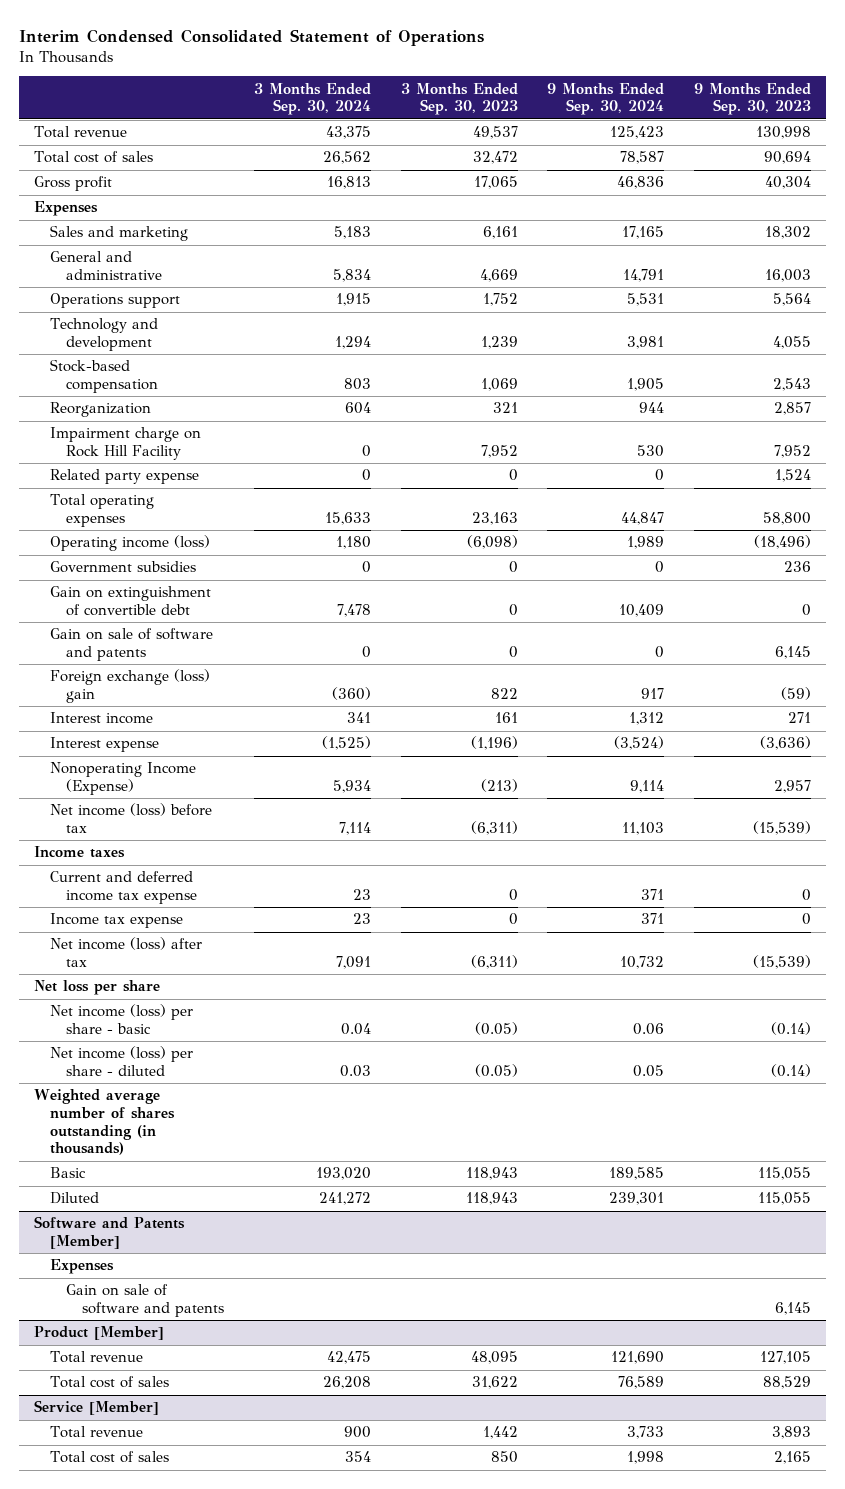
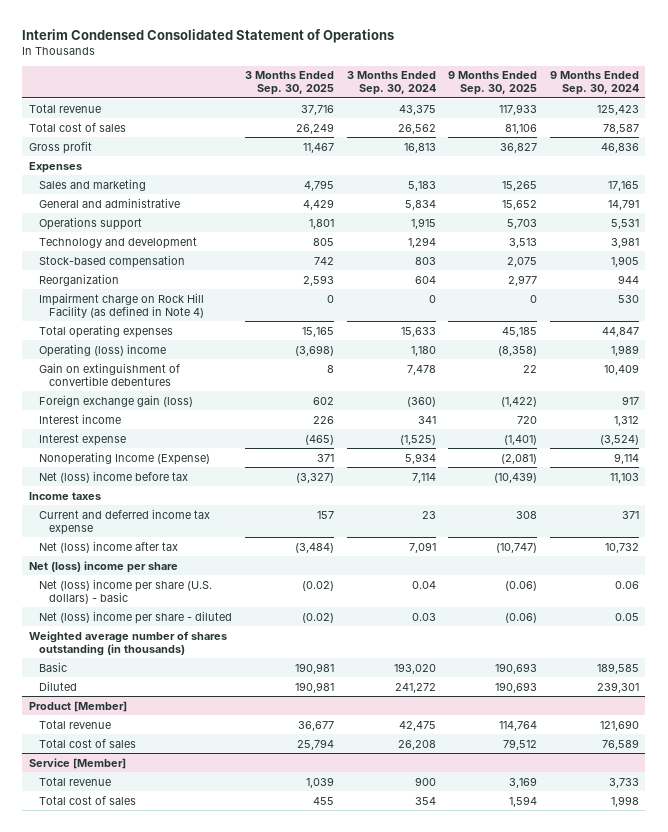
[400,82,518,116] 3 Months Ended Sep. 30, 2023 -> none
[694,82,812,116] 9 Months Ended Sep. 30, 2023 -> none
none -> [244,71,334,96] 3 Months Ended Sep. 30, 2025
none -> [448,71,538,96] 9 Months Ended Sep. 30, 2025
[49,469,199,485] Related party expense -> none
[49,427,201,461] Impairment charge on Rock Hill Facility -> [39,292,205,318] Impairment charge on Rock Hill Facility (as defined in Note 4)
[49,561,196,574] Government subsidies -> none
[49,628,213,662] Gain on sale of software and patents -> none
[49,535,210,552] Operating income (loss) -> [39,343,167,357] Operating (loss) income
[49,586,211,617] Gain on extinguishment of convertible debt -> [39,362,181,386] Gain on extinguishment of convertible debentures
[49,669,210,704] Foreign exchange (loss) gain -> [39,394,194,407] Foreign exchange gain (loss)
[49,803,212,834] Net income (loss) before tax -> [39,470,189,483] Net (loss) income before tax
[49,913,183,929] Income tax expense -> none
[49,937,202,968] Net income (loss) after tax -> [39,540,179,553] Net (loss) income after tax
[33,980,160,996] Net loss per share -> [28,560,178,573] Net (loss) income per share
[49,1004,193,1035] Net income (loss) per share - basic -> [39,578,213,604] Net (loss) income per share (U.S. dollars) - basic
[49,1046,193,1077] Net income (loss) per share - diluted -> [39,610,233,624] Net (loss) income per share - diluted
[33,1216,185,1250] Software and Patents [Member] -> none
[49,1259,114,1275] Expenses -> none
[65,1284,224,1318] Gain on sale of software and patents -> none

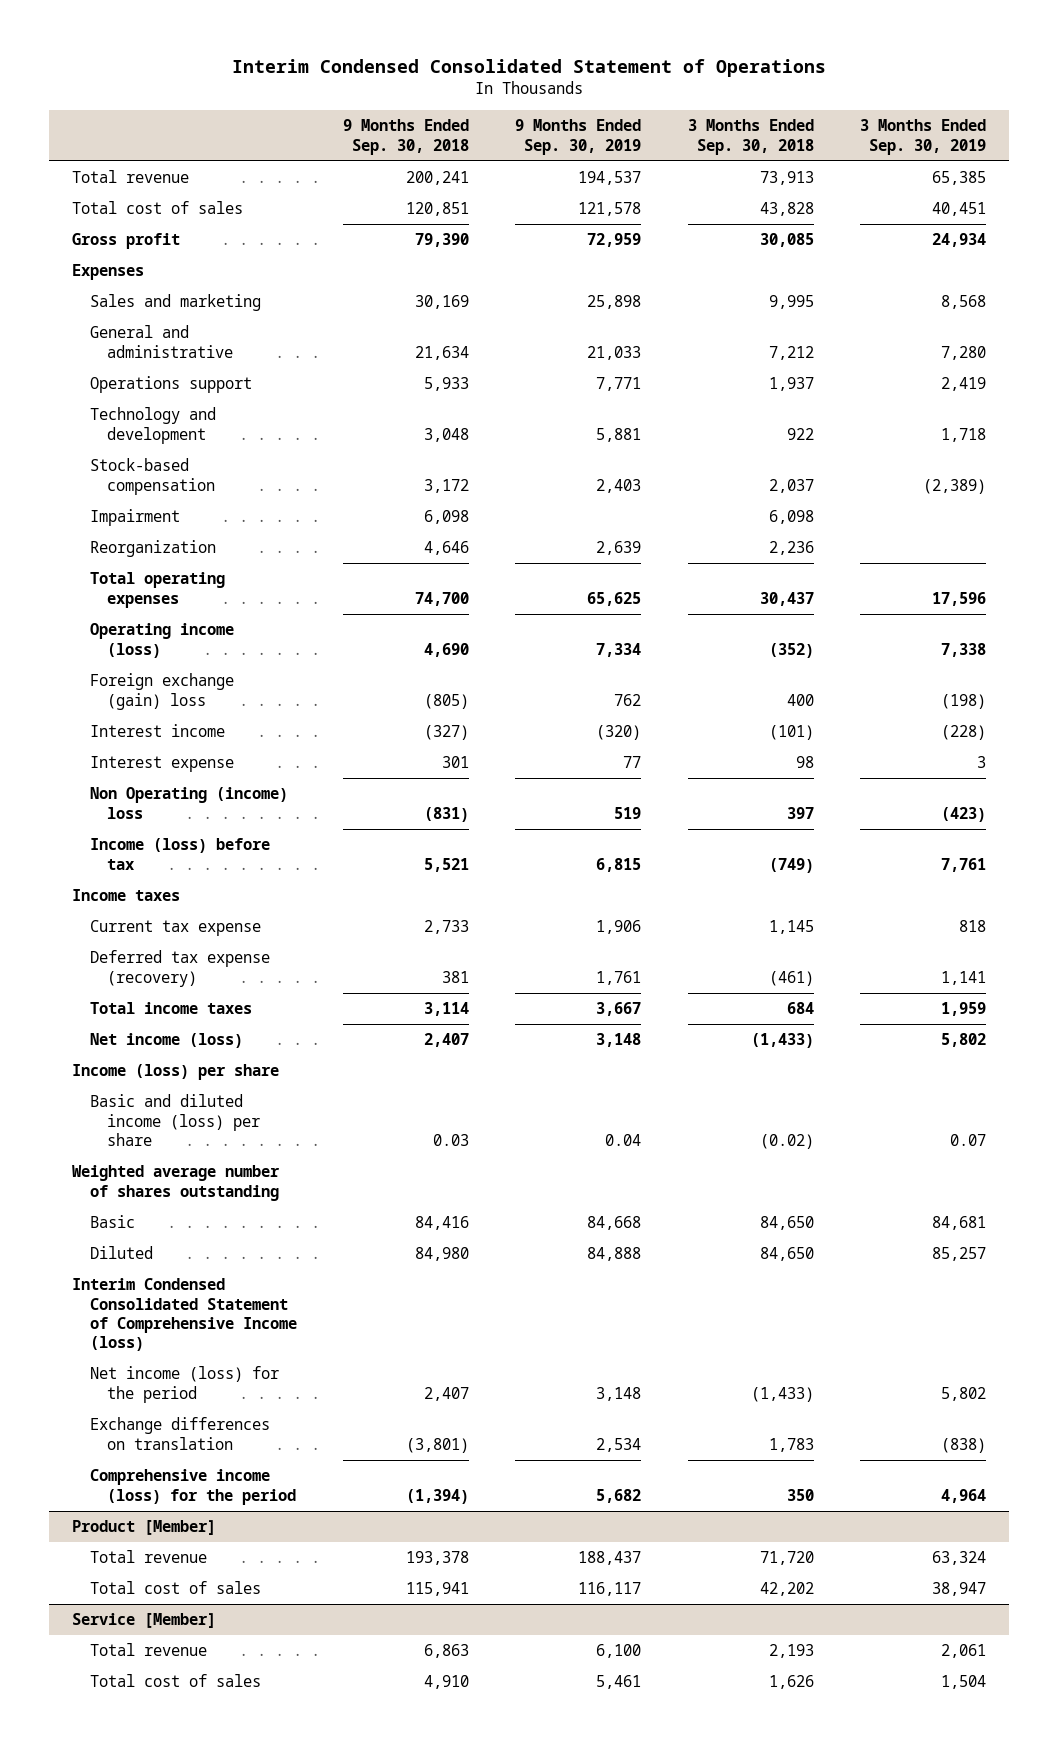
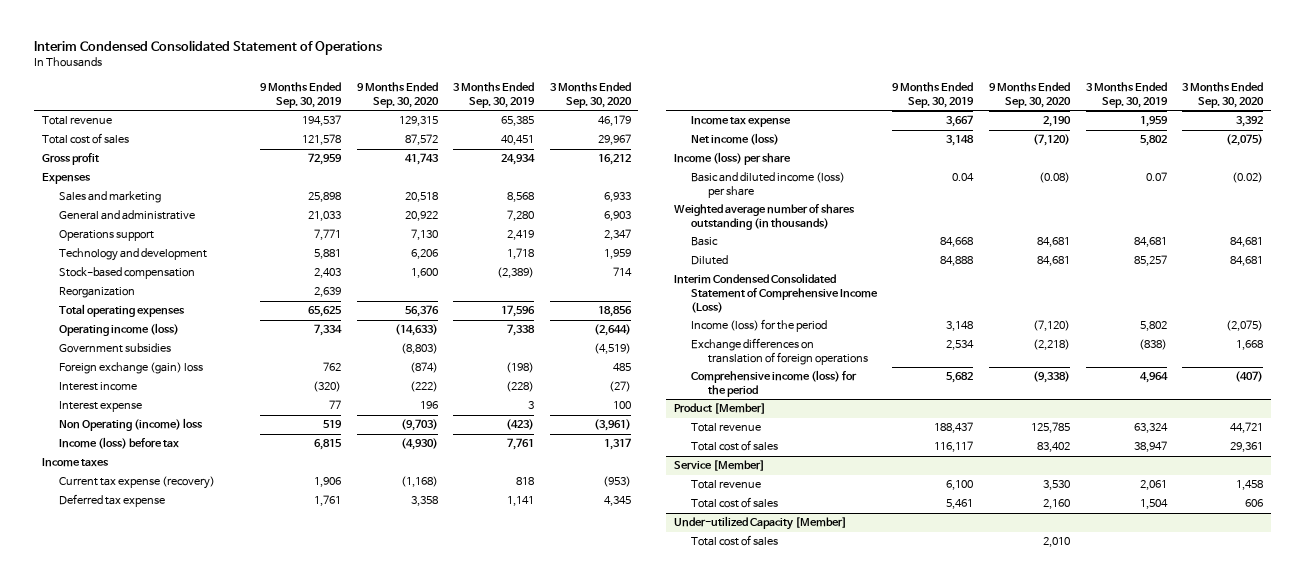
[342,119,469,155] 9 Months Ended Sep. 30, 2018 -> none
[687,119,814,155] 3 Months Ended Sep. 30, 2018 -> none
none -> [356,82,439,108] 9 Months Ended Sep. 30, 2020
none -> [549,82,632,108] 3 Months Ended Sep. 30, 2020
[89,509,180,527] Impairment -> none
none -> [58,343,171,354] Government subsidies
[89,920,261,937] Current tax expense -> [58,476,215,490] Current tax expense (recovery)
[89,950,270,987] Deferred tax expense (recovery) -> [58,494,165,508] Deferred tax expense
[89,1002,252,1015] Total income taxes -> [690,116,791,128] Income tax expense
[72,1165,281,1201] Weighted average number of shares outstanding -> [674,204,856,231] Weighted average number of shares outstanding (in thousands)
[72,1278,297,1352] Interim Condensed Consolidated Statement of Comprehensive Income (loss) -> [674,273,878,313] Interim Condensed Consolidated Statement of Comprehensive Income (Loss)
[89,1366,279,1403] Net income (loss) for the period -> [690,319,827,333] Income (loss) for the period
[89,1417,270,1450] Exchange differences on translation -> [690,338,868,366] Exchange differences on translation of foreign operations
none -> [674,516,848,531] Under-utilized Capacity [Member]
none -> [690,535,778,547] Total cost of sales

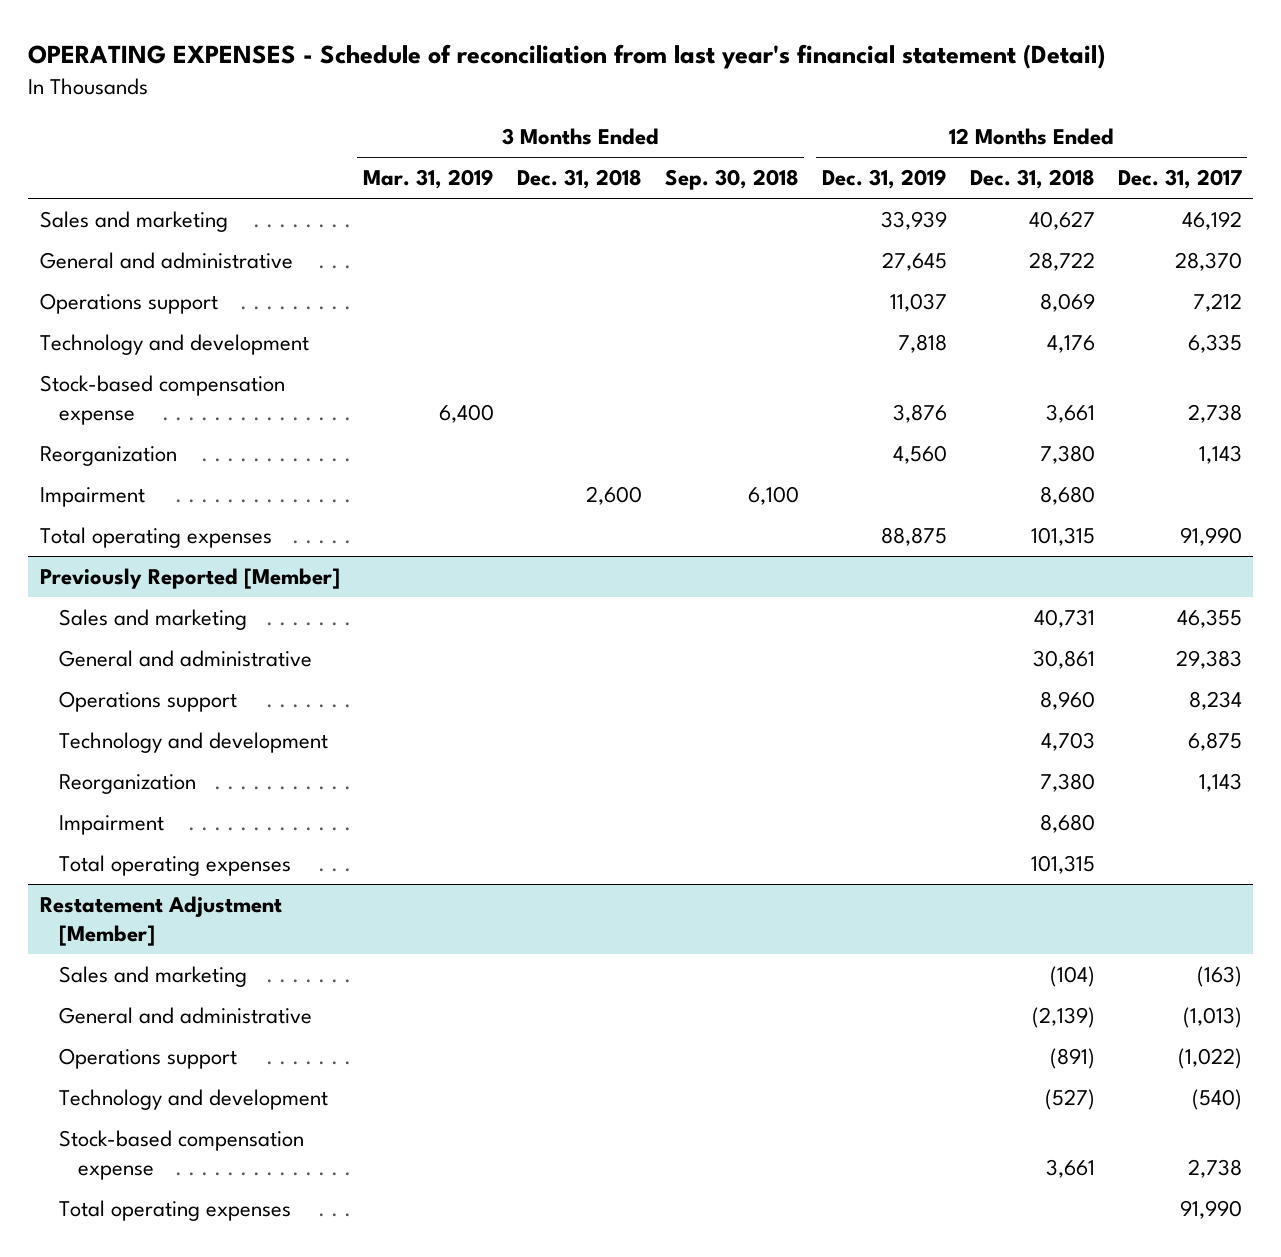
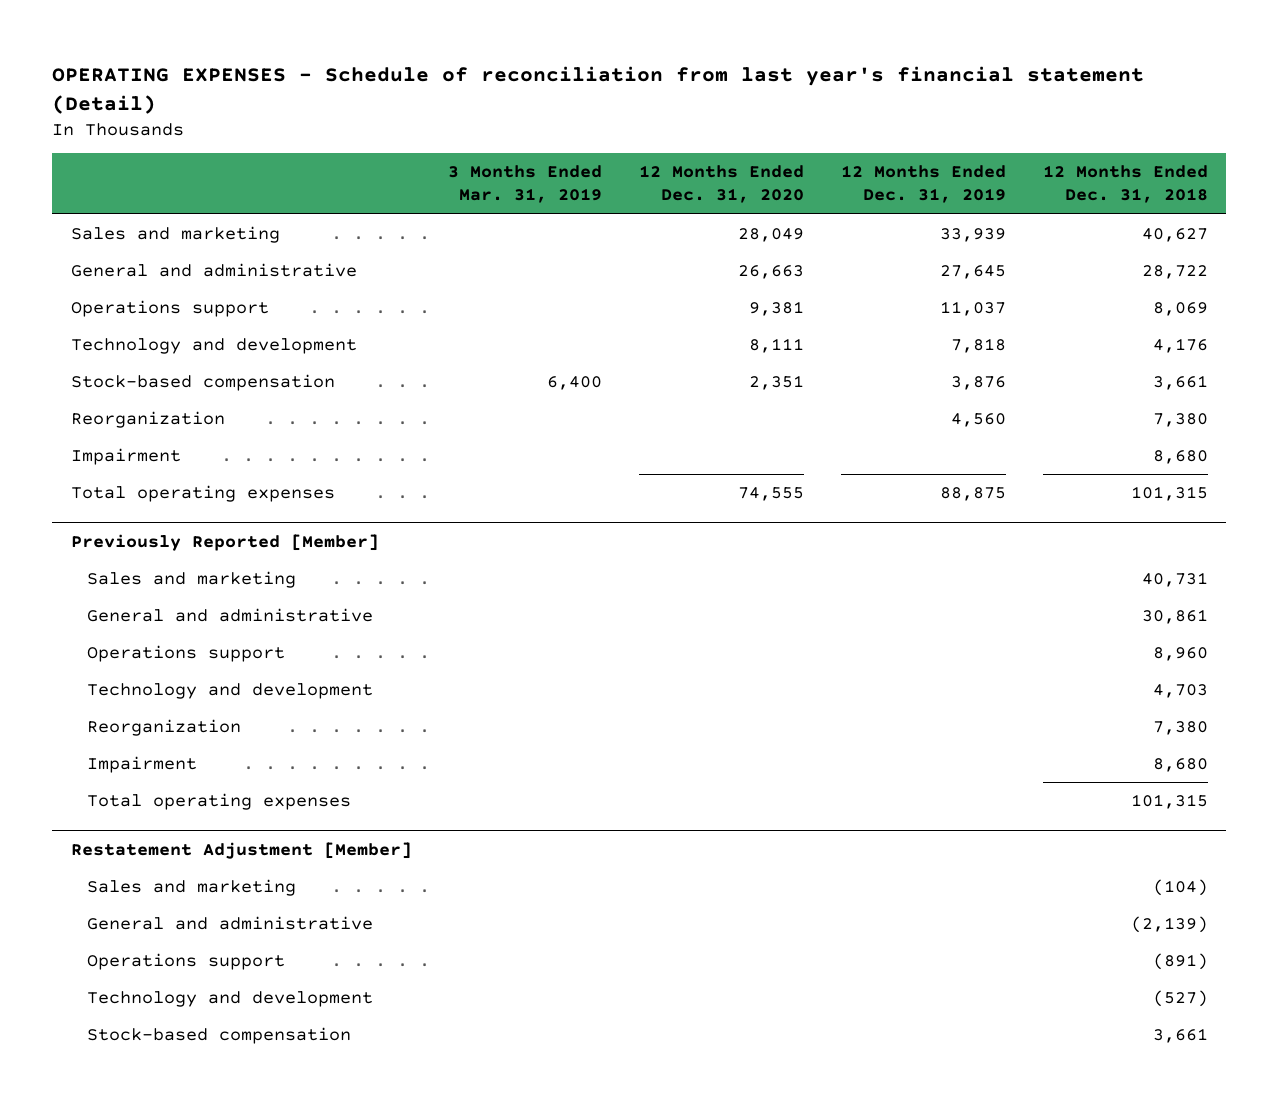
[516,168,642,189] Dec. 31, 2018 -> none
[664,168,799,190] Sep. 30, 2018 -> none
[1117,168,1242,189] Dec. 31, 2017 -> none
none -> [639,165,805,204] 12 Months Ended Dec. 31, 2020
[39,374,285,425] Stock-based compensation expense -> [70,373,335,391] Stock-based compensation
[58,1199,291,1221] Total operating expenses -> none
[58,1129,304,1180] Stock-based compensation expense -> [87,1026,352,1044] Stock-based compensation

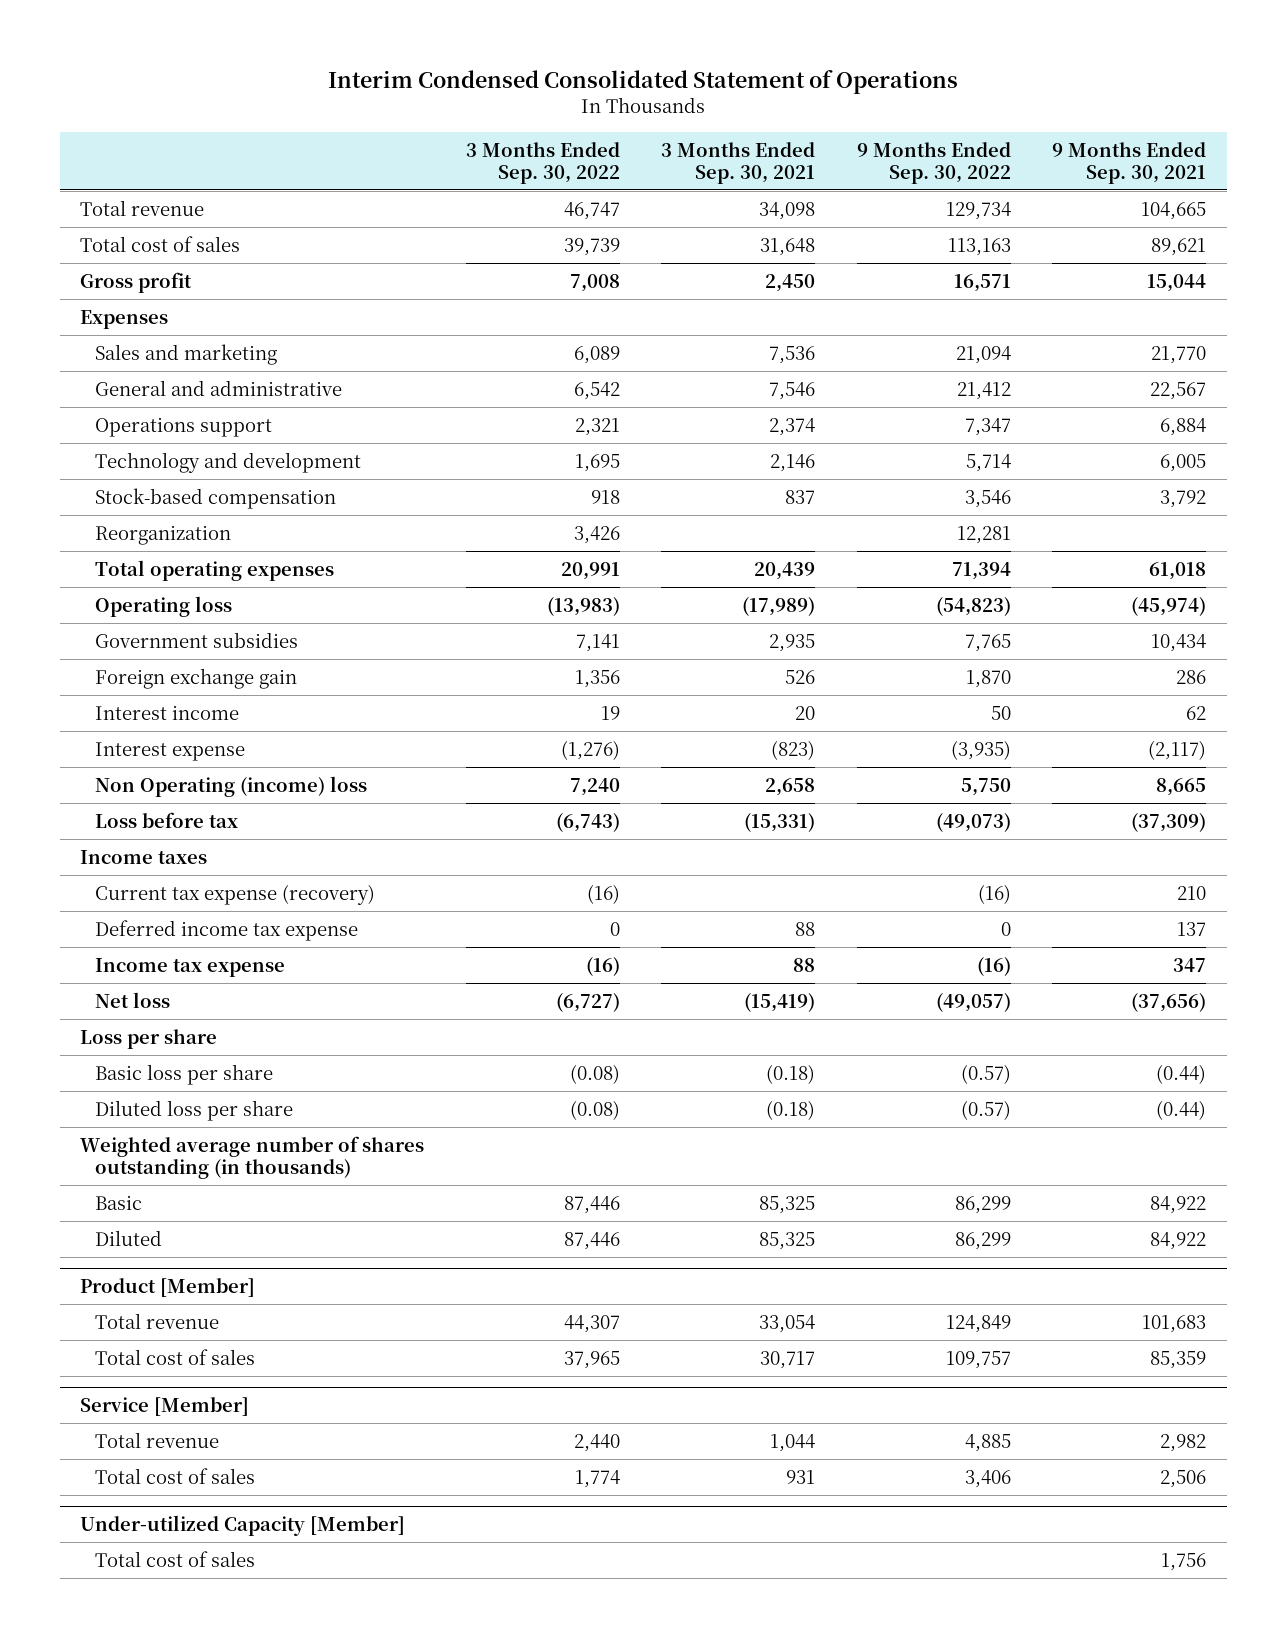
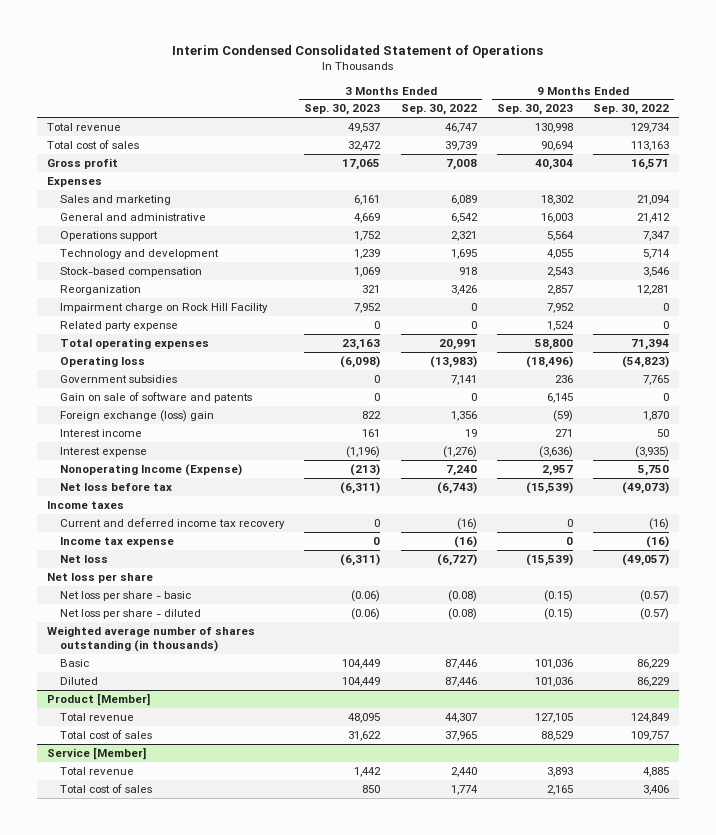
[661,141,816,184] 3 Months Ended Sep. 30, 2021 -> none
[1052,141,1207,184] 9 Months Ended Sep. 30, 2021 -> none
none -> [304,104,381,116] Sep. 30, 2023
none -> [496,104,573,116] Sep. 30, 2023
none -> [60,302,269,313] Impairment charge on Rock Hill Facility
none -> [60,320,179,331] Related party expense
none -> [60,391,253,403] Gain on sale of software and patents
[95,667,298,689] Foreign exchange gain -> [60,409,215,422] Foreign exchange (loss) gain
[95,775,368,797] Non Operating (income) loss -> [60,463,243,476] Nonoperating Income (Expense)
[95,811,239,828] Loss before tax -> [60,482,173,491] Net loss before tax
[95,919,359,941] Deferred income tax expense -> none
[95,883,376,905] Current tax expense (recovery) -> [60,517,286,529] Current and deferred income tax recovery
[80,1028,218,1049] Loss per share -> [47,572,154,583] Net loss per share
[95,1063,274,1085] Basic loss per share -> [60,590,192,601] Net loss per share - basic
[95,1099,294,1121] Diluted loss per share -> [60,608,202,619] Net loss per share - diluted
[954,1195,1011,1214] 86,299 -> [637,658,670,669] 86,229
[954,1231,1011,1250] 86,299 -> [637,676,670,687] 86,229
[80,1514,406,1536] Under-utilized Capacity [Member] -> none
[95,1550,256,1567] Total cost of sales -> none

